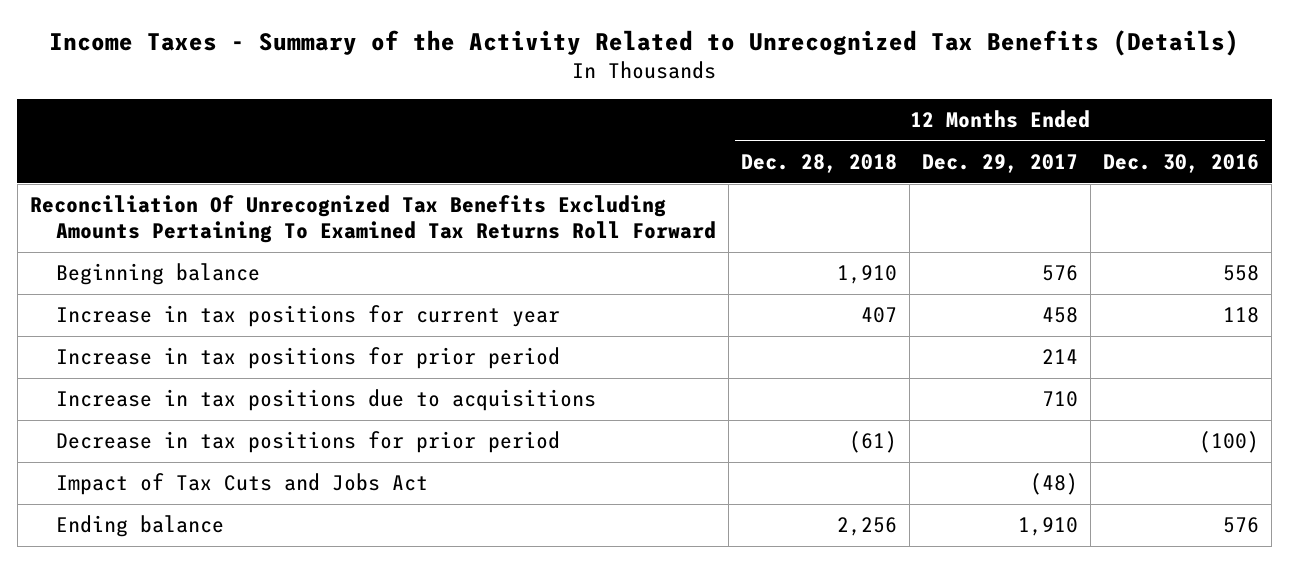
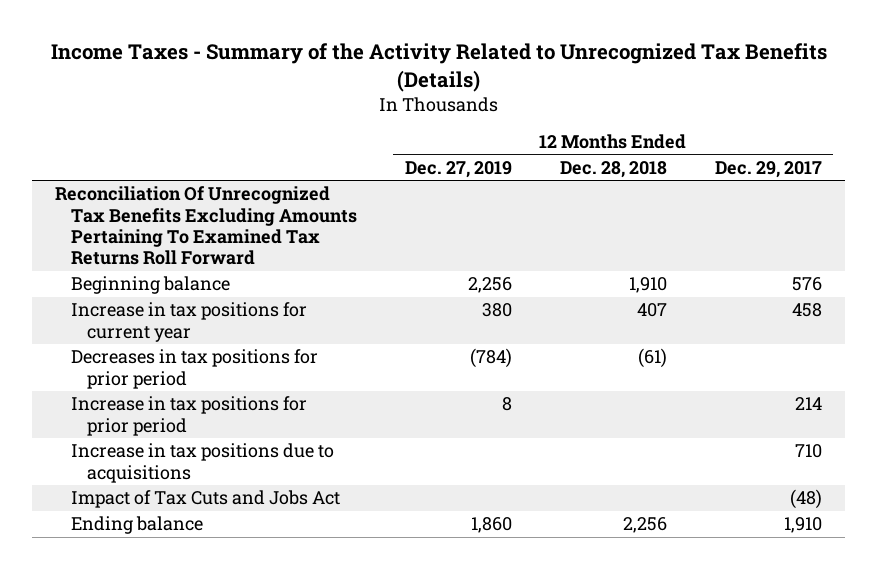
[1103,154,1260,174] Dec. 30, 2016 -> none
none -> [405,160,513,178] Dec. 27, 2019
none -> [71,349,319,389] Decreases in tax positions for prior period
[56,431,561,454] Decrease in tax positions for prior period -> none

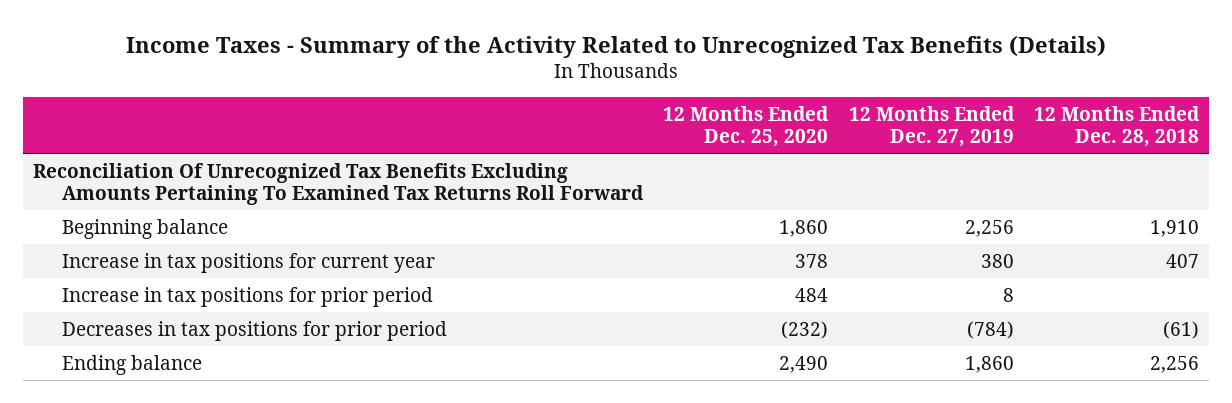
[714,160,822,178] Dec. 29, 2017 -> none
none -> [663,106,830,148] 12 Months Ended Dec. 25, 2020
[71,443,335,483] Increase in tax positions due to acquisitions -> none
[71,490,341,509] Impact of Tax Cuts and Jobs Act -> none
[71,349,319,389] Decreases in tax positions for prior period -> [61,320,447,341] Decreases in tax positions for prior period

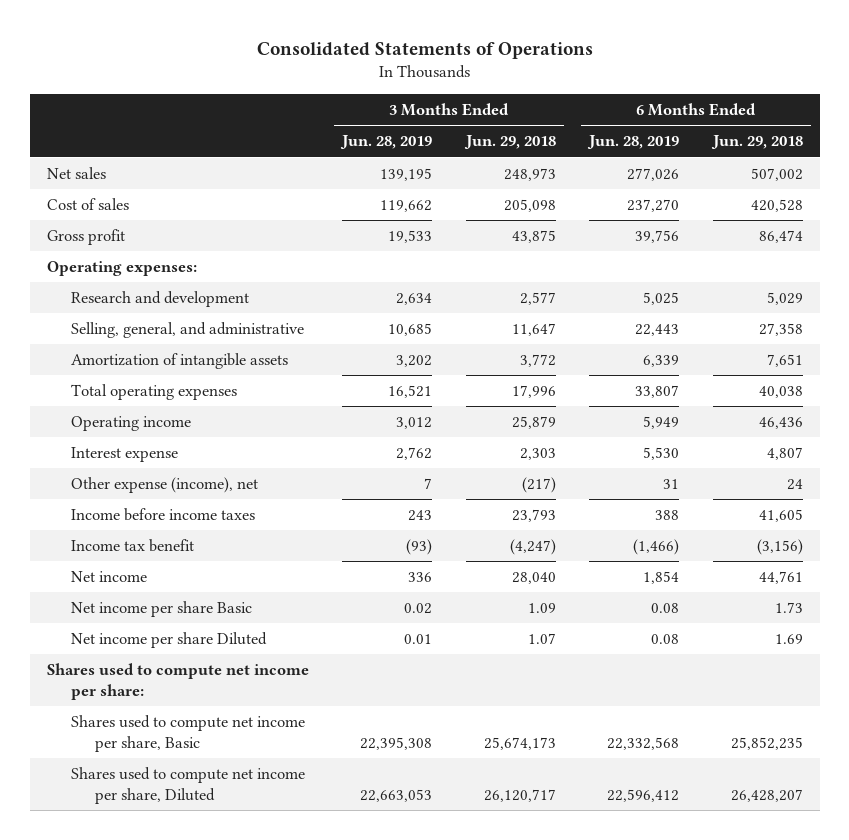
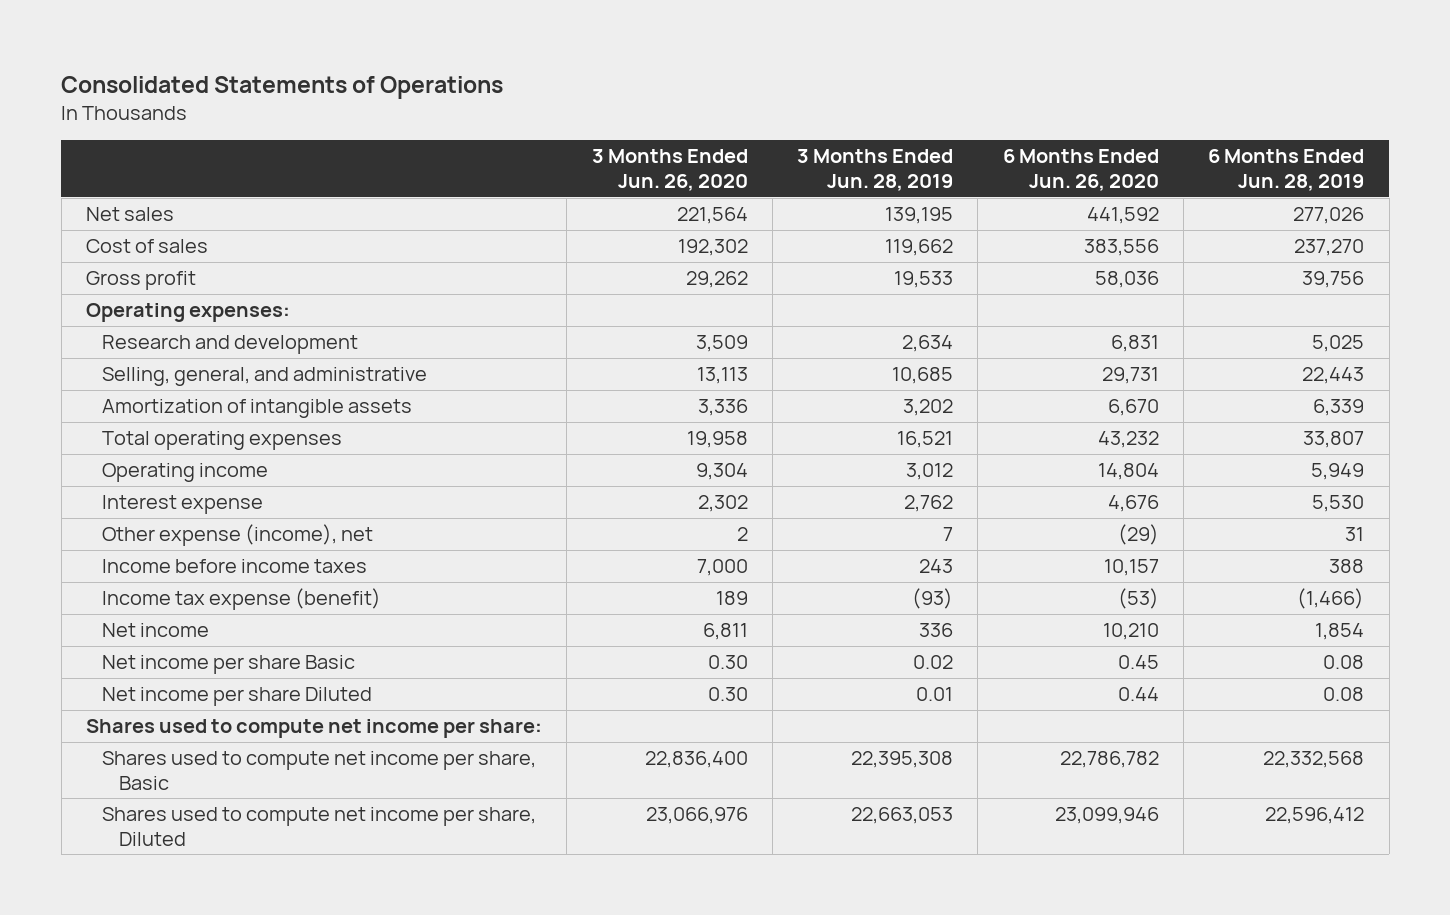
[463,135,556,150] Jun. 29, 2018 -> none
[710,135,803,150] Jun. 29, 2018 -> none
none -> [591,149,748,192] 3 Months Ended Jun. 26, 2020
none -> [1002,149,1159,192] 6 Months Ended Jun. 26, 2020
[71,539,195,553] Income tax benefit -> [102,588,382,611] Income tax expense (benefit)

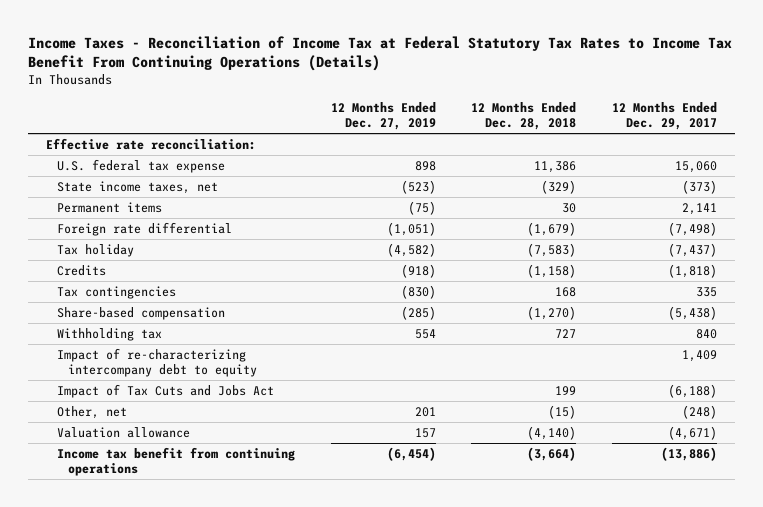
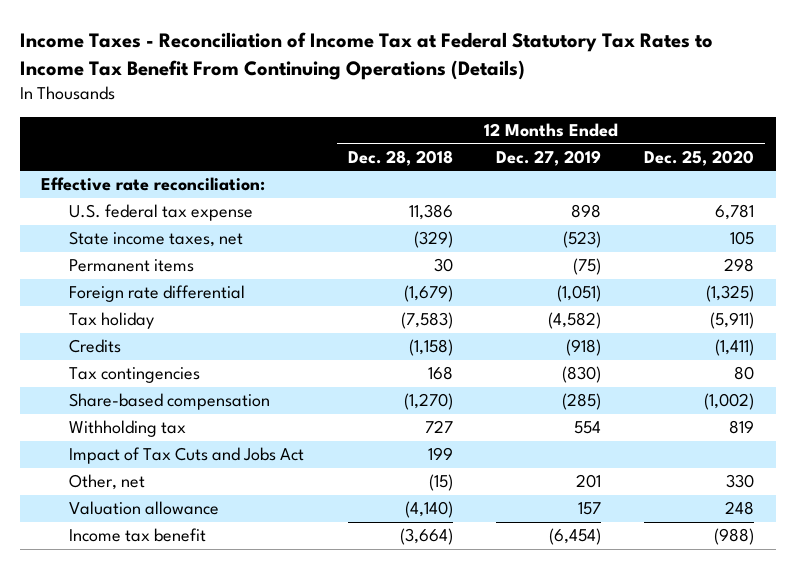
[611,101,717,131] 12 Months Ended Dec. 29, 2017 -> none
none -> [644,149,755,166] Dec. 25, 2020
[56,347,257,378] Impact of re-characterizing intercompany debt to equity -> none
[56,446,295,477] Income tax benefit from continuing operations -> [69,528,207,543] Income tax benefit

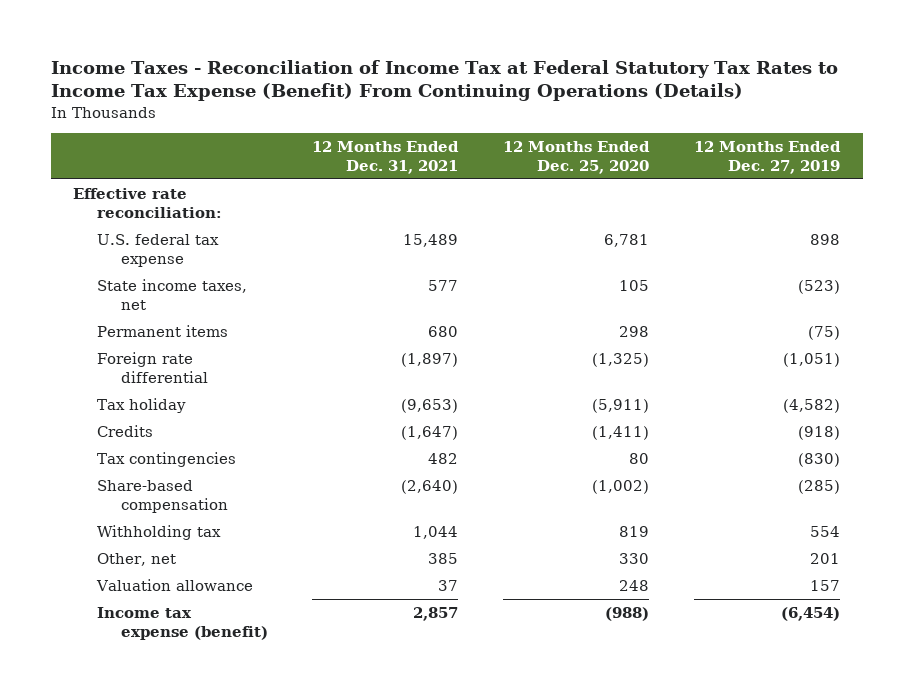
[19,32,713,80] Income Taxes - Reconciliation of Income Tax at Federal Statutory Tax Rates to Income Tax Benefit From Continuing Operations (Details) -> [50,60,838,102] Income Taxes - Reconciliation of Income Tax at Federal Statutory Tax Rates to Income Tax Expense (Benefit) From Continuing Operations (Details)
[347,149,453,166] Dec. 28, 2018 -> none
none -> [312,140,460,174] 12 Months Ended Dec. 31, 2021
[69,447,305,465] Impact of Tax Cuts and Jobs Act -> none
[69,528,207,543] Income tax benefit -> [96,606,268,640] Income tax expense (benefit)

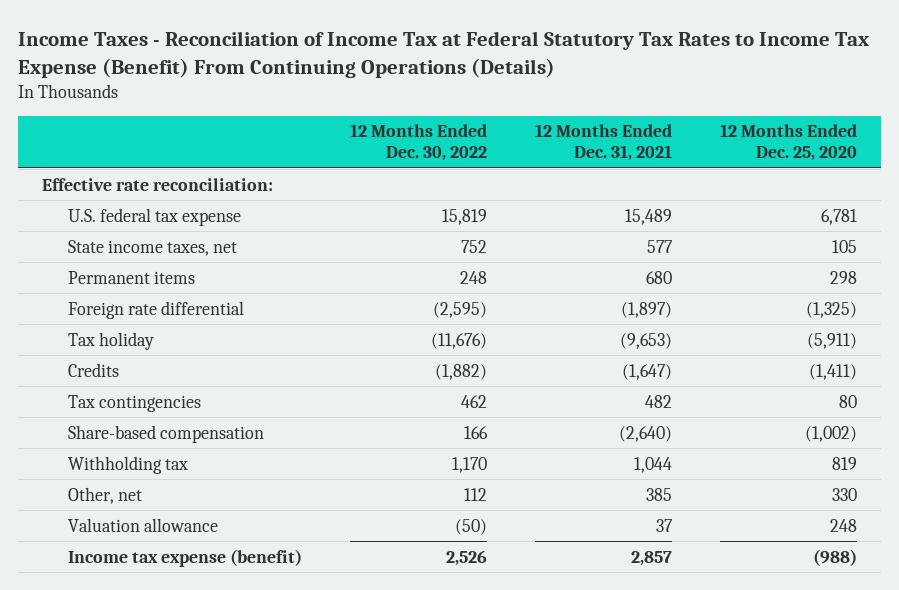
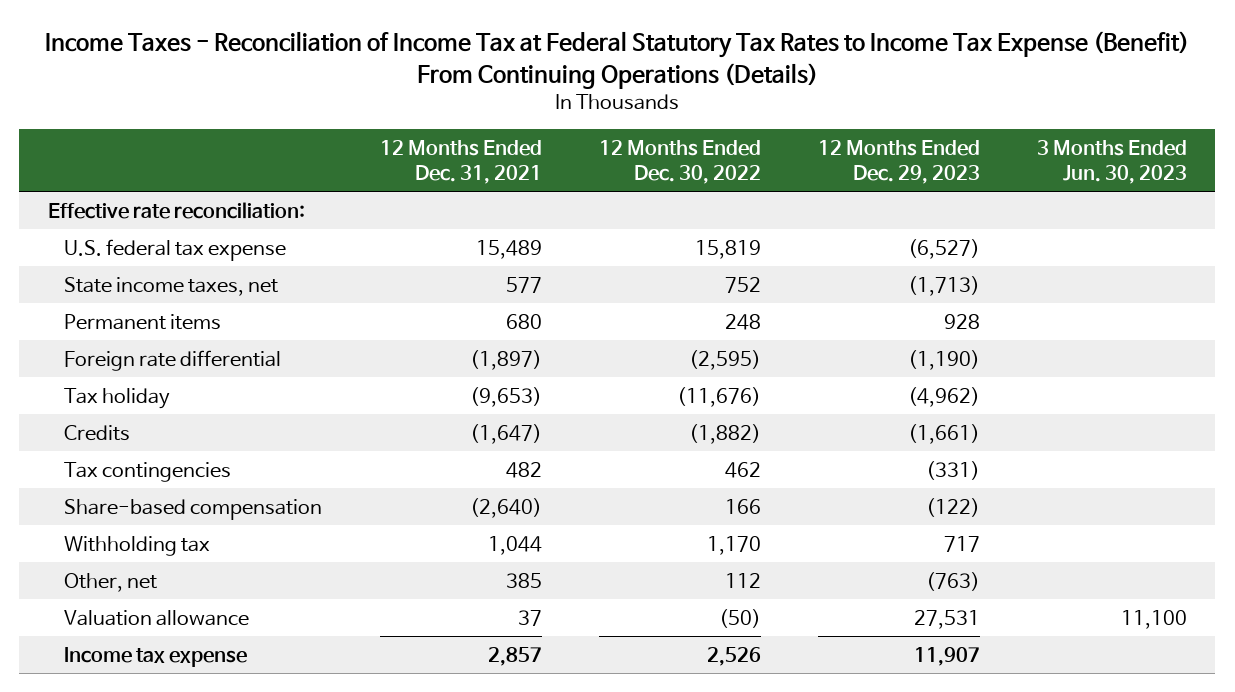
[719,124,857,162] 12 Months Ended Dec. 25, 2020 -> none
none -> [817,139,980,185] 12 Months Ended Dec. 29, 2023
none -> [1036,139,1187,185] 3 Months Ended Jun. 30, 2023
[67,548,302,567] Income tax expense (benefit) -> [64,646,248,667] Income tax expense

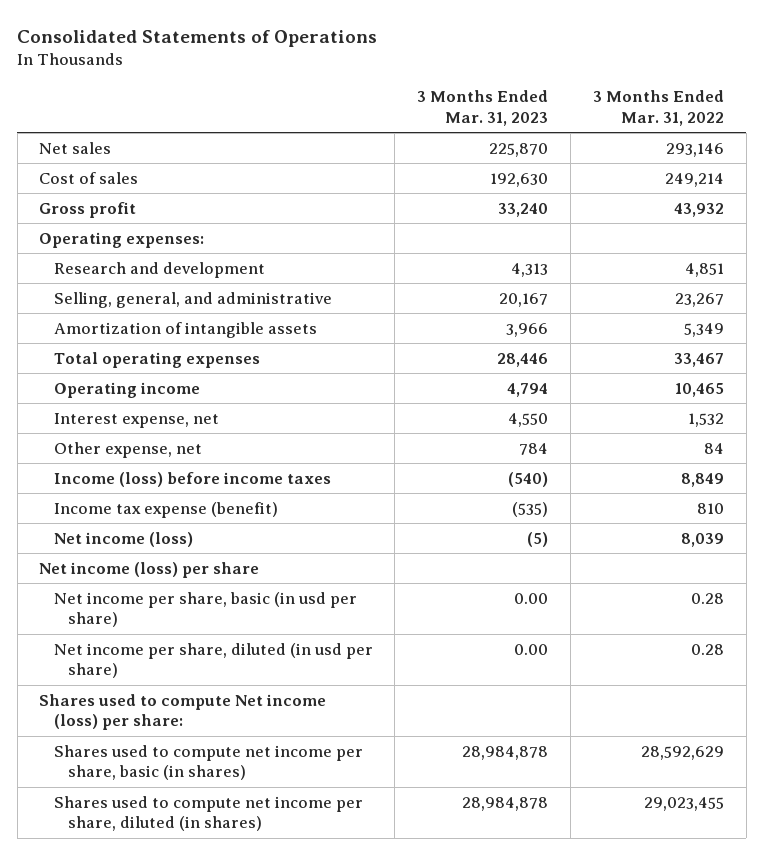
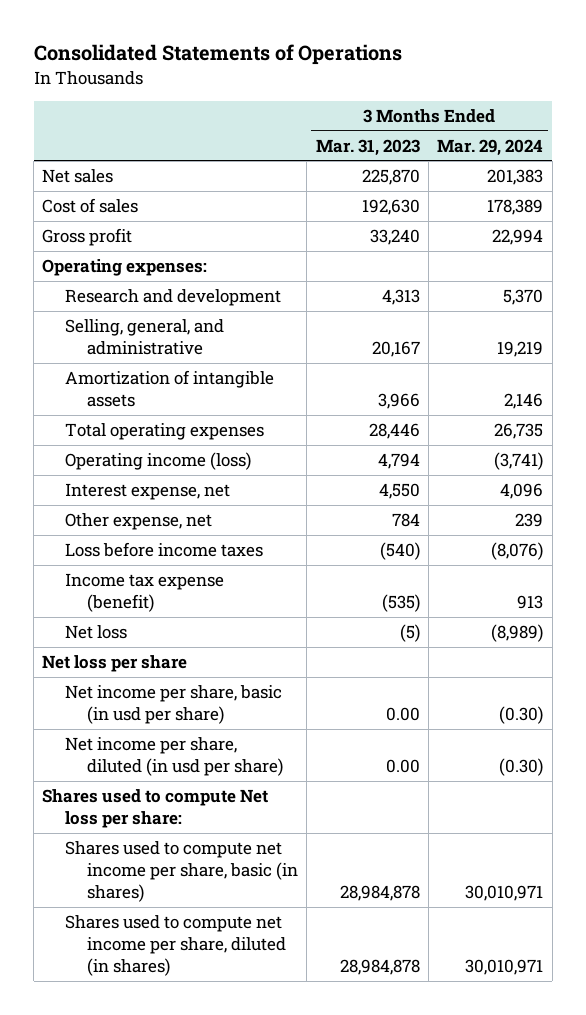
[592,90,724,127] 3 Months Ended Mar. 31, 2022 -> none
none -> [437,138,544,156] Mar. 29, 2024
[53,381,200,398] Operating income -> [64,452,251,471] Operating income (loss)
[53,471,331,487] Income (loss) before income taxes -> [64,542,263,558] Loss before income taxes
[53,531,193,547] Net income (loss) -> [64,625,127,640] Net loss
[39,561,260,578] Net income (loss) per share -> [42,655,188,673] Net loss per share
[39,693,327,731] Shares used to compute Net income (loss) per share: -> [42,789,269,829] Shares used to compute Net loss per share:

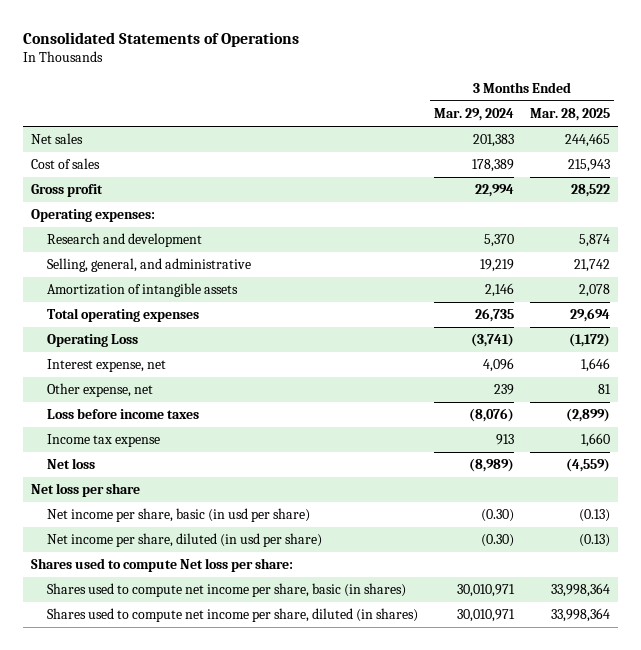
[315,138,420,156] Mar. 31, 2023 -> none
none -> [530,108,611,122] Mar. 28, 2025
[64,452,251,471] Operating income (loss) -> [47,334,139,348] Operating Loss
[64,573,224,613] Income tax expense (benefit) -> [47,434,161,448] Income tax expense

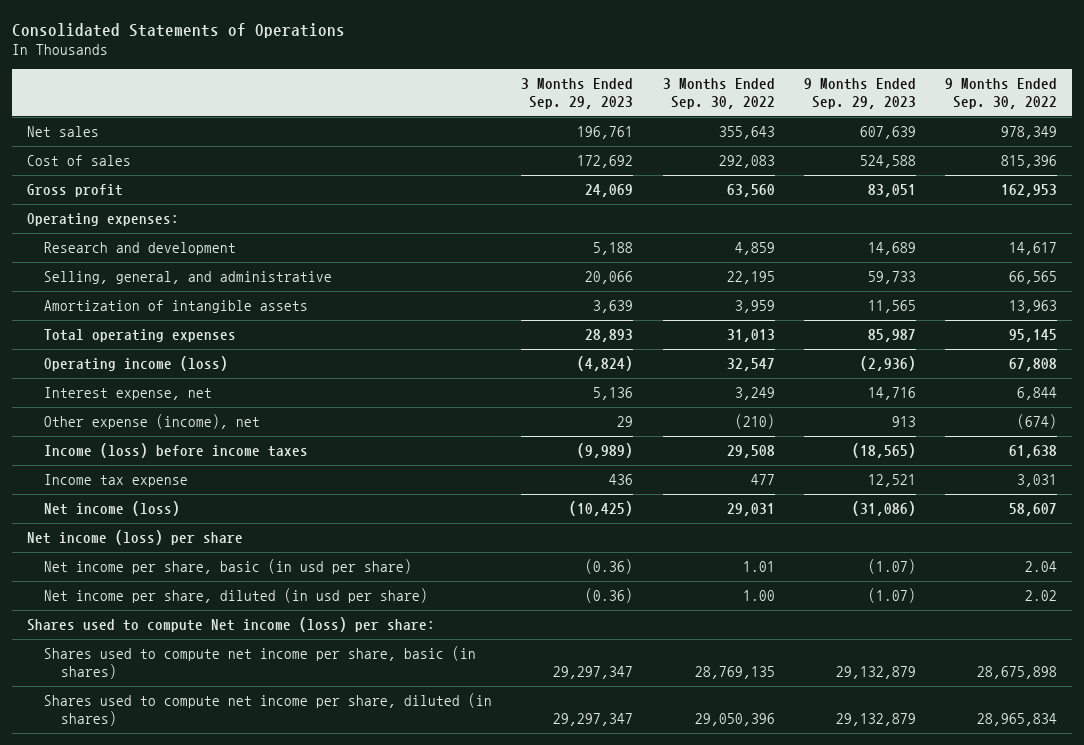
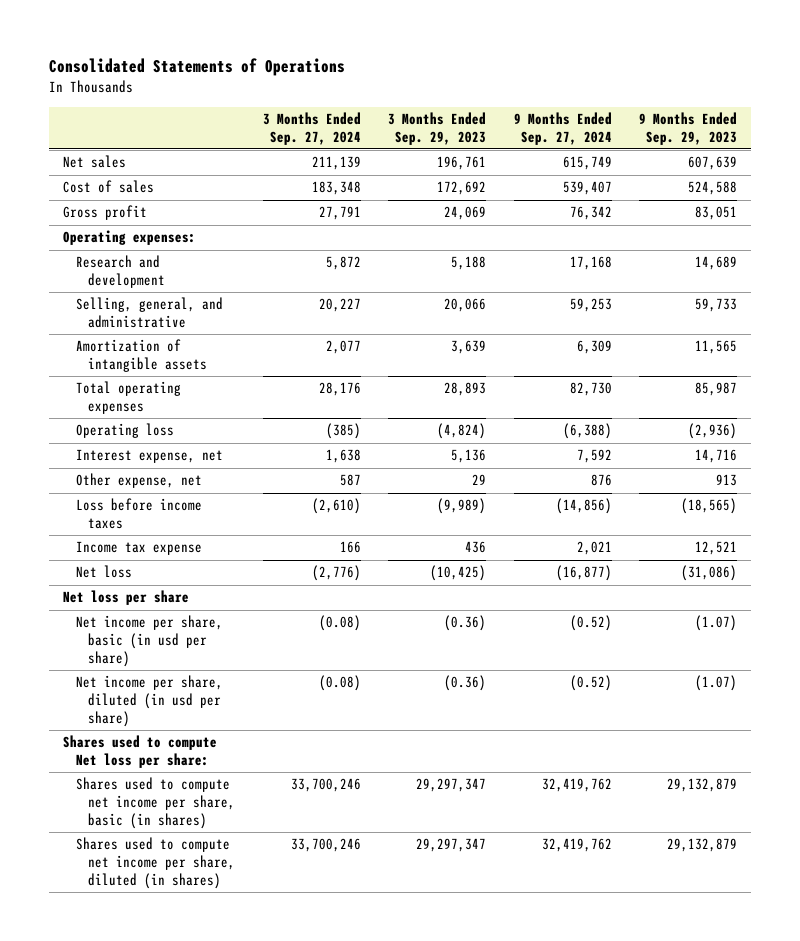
[662,78,775,109] 3 Months Ended Sep. 30, 2022 -> none
[945,78,1058,109] 9 Months Ended Sep. 30, 2022 -> none
none -> [262,112,361,145] 3 Months Ended Sep. 27, 2024
none -> [513,112,612,145] 9 Months Ended Sep. 27, 2024
[44,356,229,372] Operating income (loss) -> [75,423,174,439] Operating loss
[44,414,261,430] Other expense (income), net -> [75,473,202,489] Other expense, net
[44,443,309,459] Income (loss) before income taxes -> [75,498,202,530] Loss before income taxes
[44,501,181,517] Net income (loss) -> [75,565,132,579] Net loss
[26,530,243,546] Net income (loss) per share -> [63,590,190,606] Net loss per share
[26,617,435,633] Shares used to compute Net income (loss) per share: -> [63,735,218,769] Shares used to compute Net loss per share:

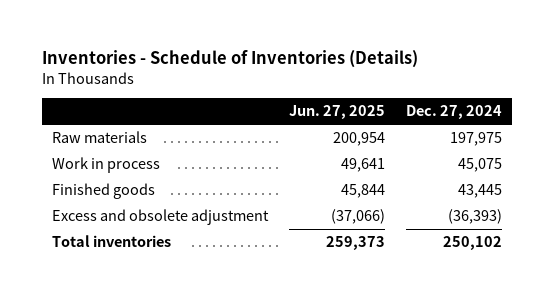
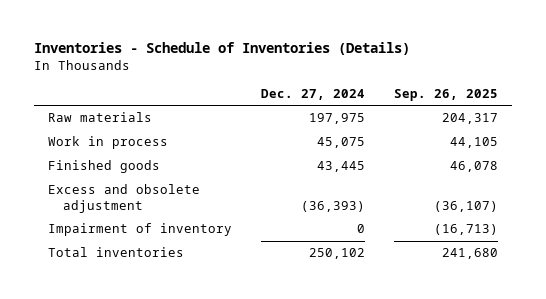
[289,105,386,120] Jun. 27, 2025 -> none
none -> [393,89,498,102] Sep. 26, 2025
none -> [48,223,233,237] Impairment of inventory

